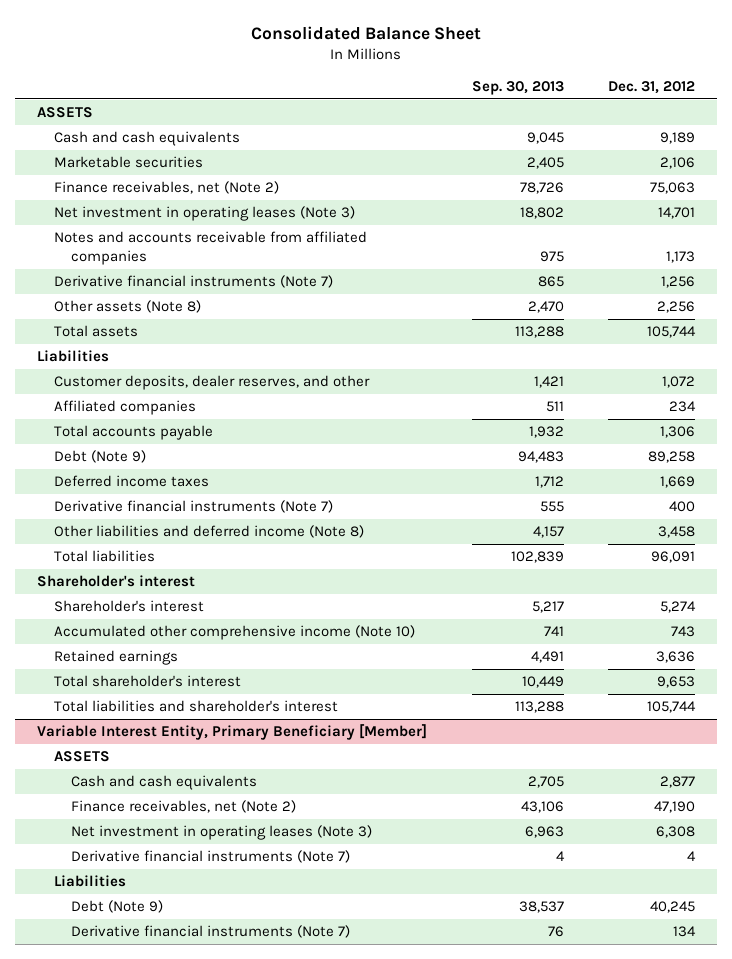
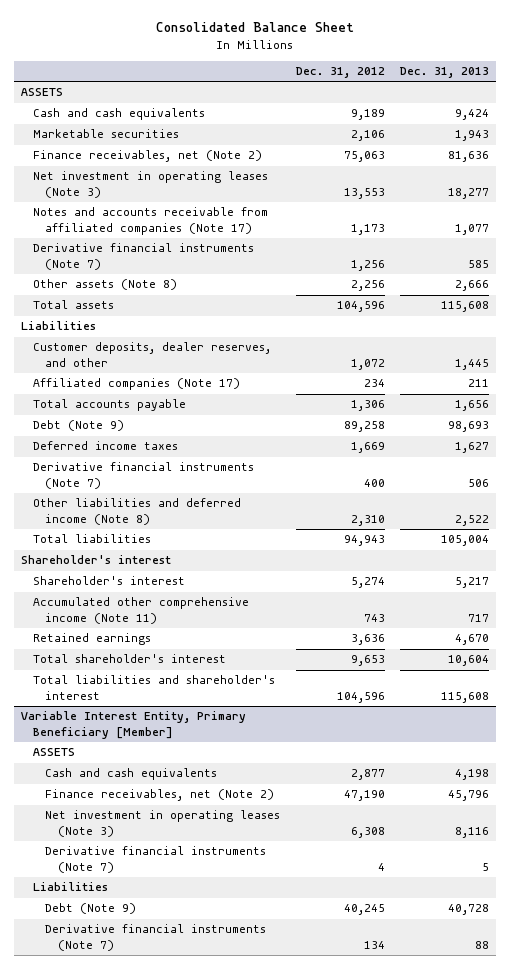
[471,81,564,96] Sep. 30, 2013 -> none
none -> [399,67,489,79] Dec. 31, 2013
[658,207,696,220] 14,701 -> [343,187,385,199] 13,553
[54,231,368,266] Notes and accounts receivable from affiliated companies -> [33,207,269,235] Notes and accounts receivable from affiliated companies (Note 17)
[647,326,697,339] 105,744 -> [336,301,385,313] 104,596
[54,400,197,416] Affiliated companies -> [33,378,241,391] Affiliated companies (Note 17)
[658,526,696,539] 3,458 -> [350,514,385,526] 2,310
[651,551,696,564] 96,091 -> [343,535,385,547] 94,943
[54,625,416,641] Accumulated other comprehensive income (Note 10) -> [33,597,250,624] Accumulated other comprehensive income (Note 11)
[647,701,697,714] 105,744 -> [336,691,385,703] 104,596

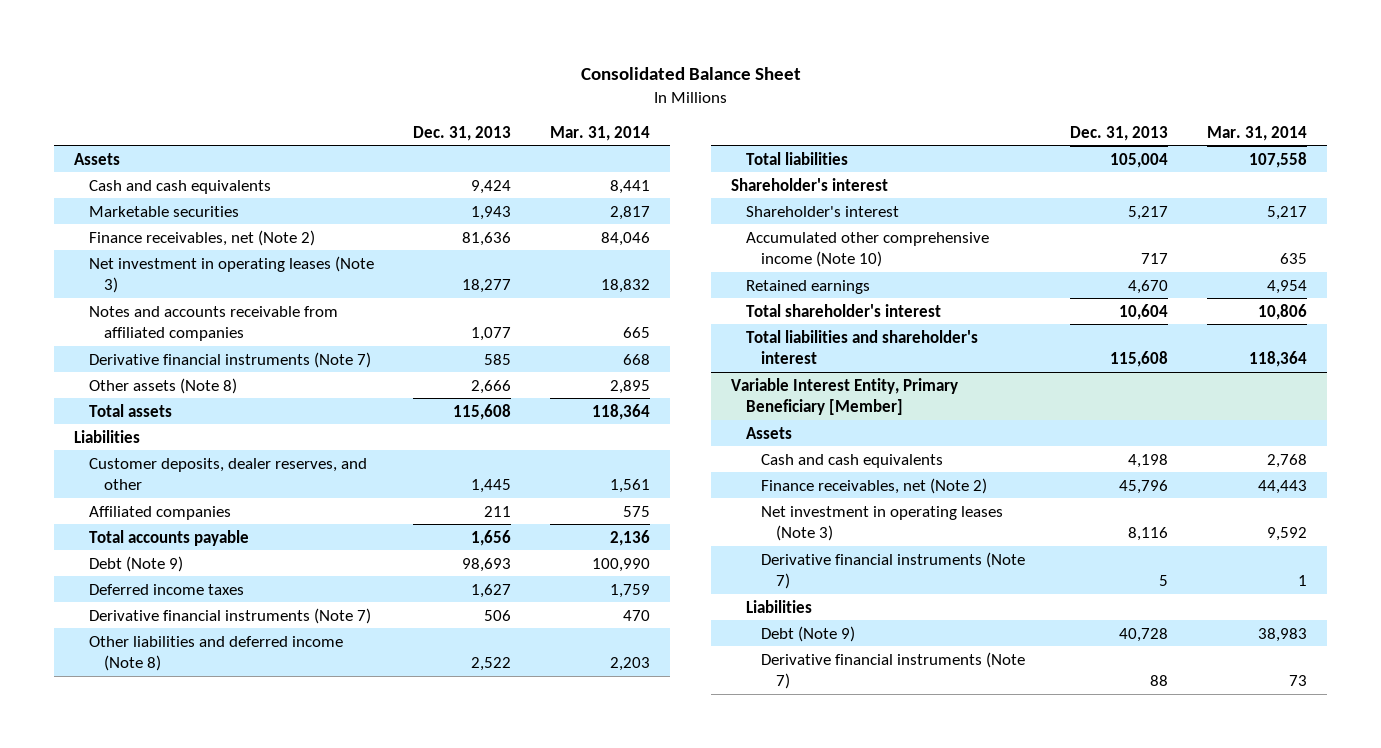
[295,67,385,79] Dec. 31, 2012 -> none
none -> [550,125,651,141] Mar. 31, 2014
[21,88,64,97] ASSETS -> [73,152,120,165] Assets
[33,207,269,235] Notes and accounts receivable from affiliated companies (Note 17) -> [89,305,339,342] Notes and accounts receivable from affiliated companies
[33,378,241,391] Affiliated companies (Note 17) -> [89,505,232,520] Affiliated companies
[33,597,250,624] Accumulated other comprehensive income (Note 11) -> [746,231,990,268] Accumulated other comprehensive income (Note 10)
[33,748,76,757] ASSETS -> [746,426,793,439] Assets

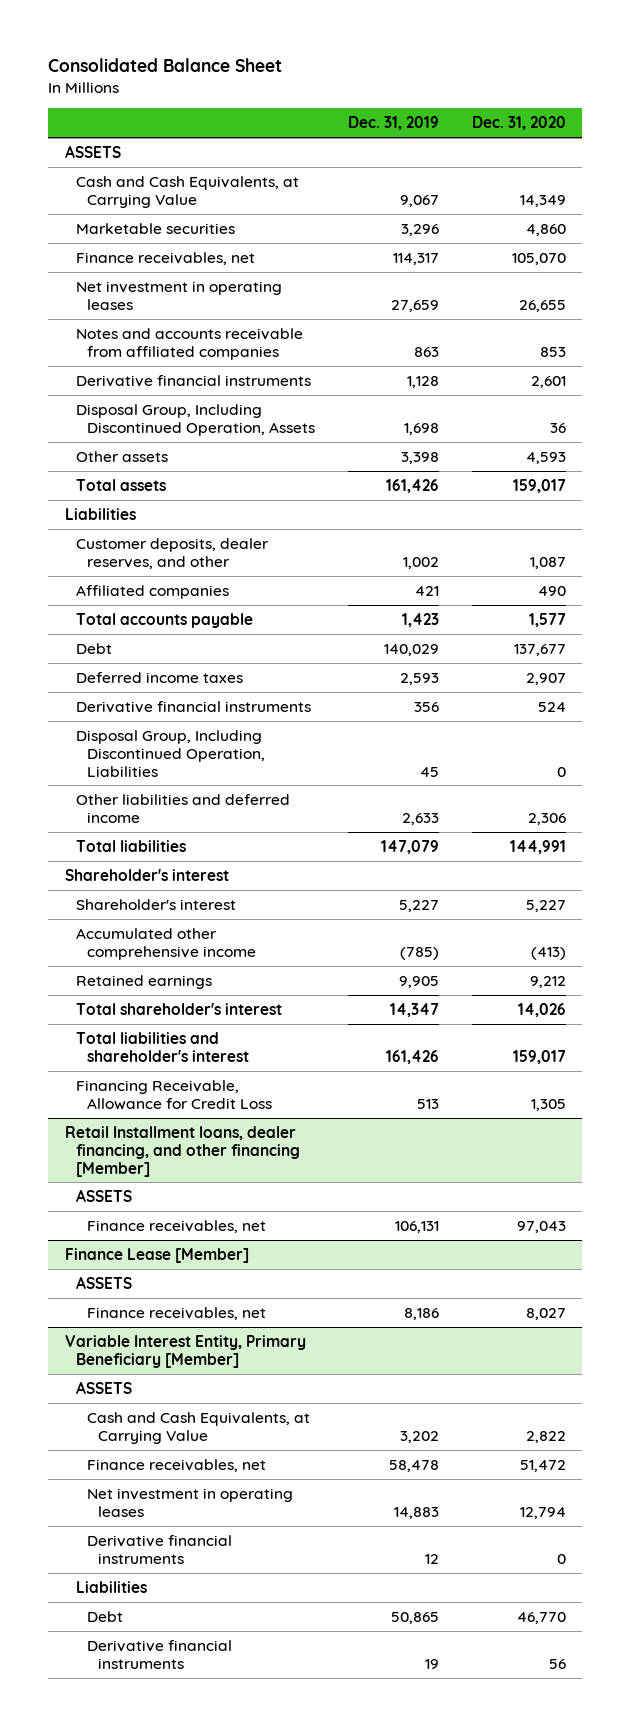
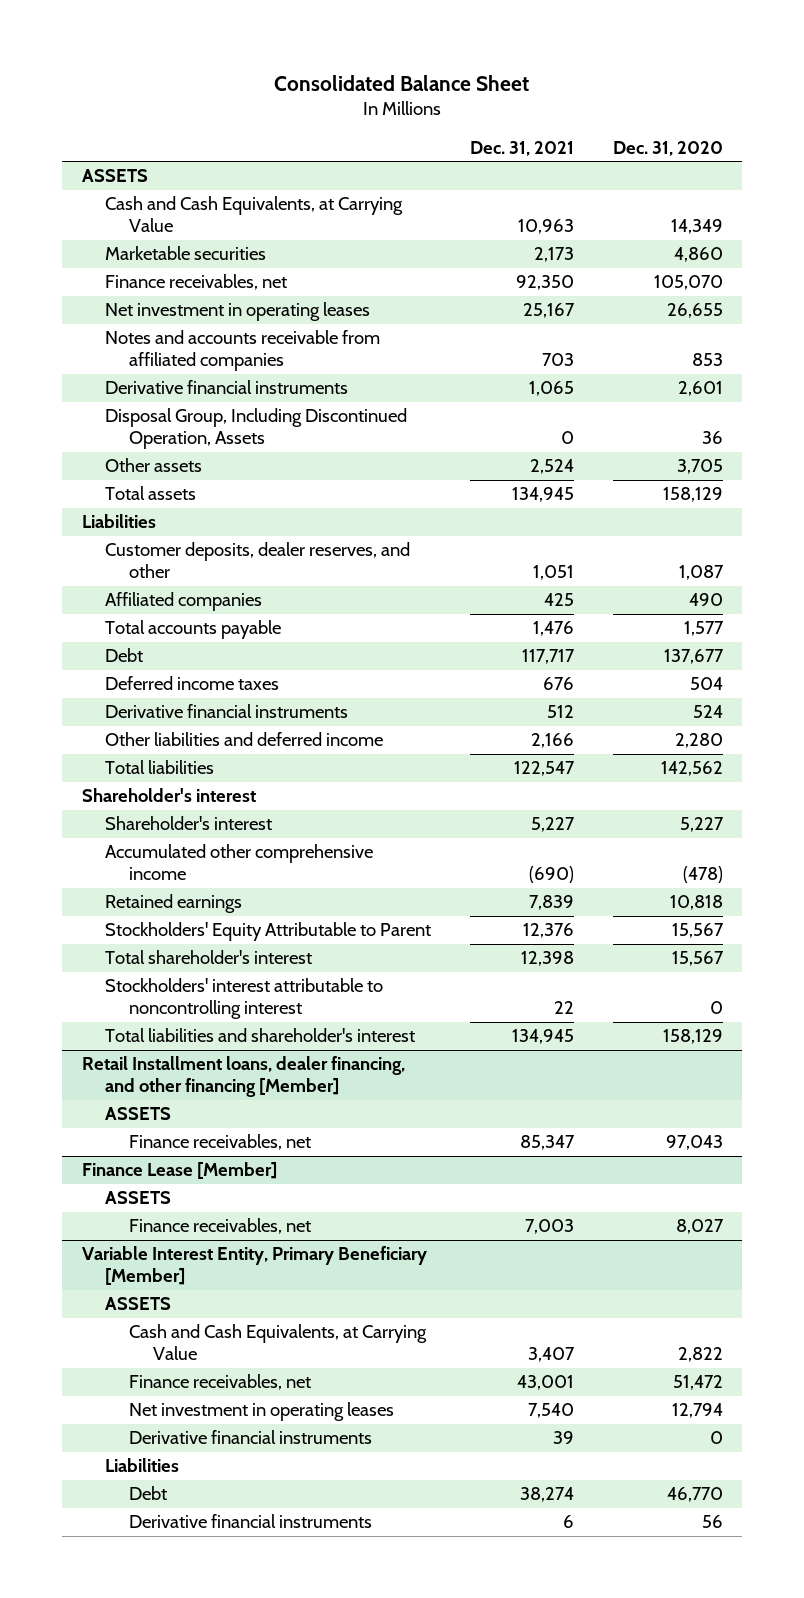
[347,116,439,131] Dec. 31, 2019 -> none
none -> [470,140,575,156] Dec. 31, 2021
[525,451,566,464] 4,593 -> [676,459,723,475] 3,705
[512,478,566,493] 159,017 -> [662,487,723,503] 158,129
[525,672,566,685] 2,907 -> [689,677,723,691] 504
[75,729,266,777] Disposal Group, Including Discontinued Operation, Liabilities -> none
[527,812,566,825] 2,306 -> [674,733,723,749] 2,280
[509,839,566,854] 144,991 -> [660,761,723,777] 142,562
[75,1079,273,1110] Financing Receivable, Allowance for Credit Loss -> none
[530,946,566,960] (413) -> [682,866,723,884] (478)
[529,975,566,988] 9,212 -> [669,895,723,911] 10,818
none -> [105,922,432,942] Stockholders' Equity Attributable to Parent
[517,1002,566,1017] 14,026 -> [671,951,724,967] 15,567
none -> [105,978,384,1020] Stockholders' interest attributable to noncontrolling interest
[512,1049,566,1064] 159,017 -> [662,1029,723,1045] 158,129

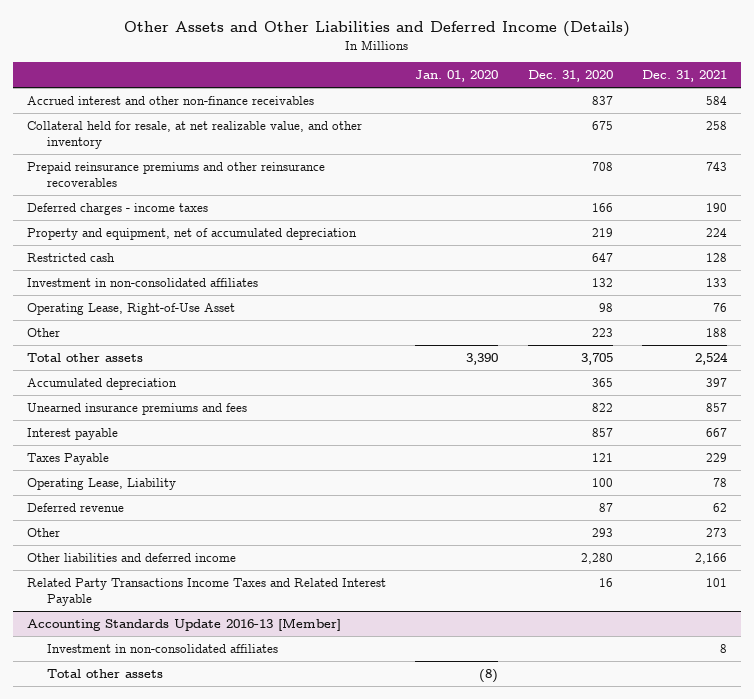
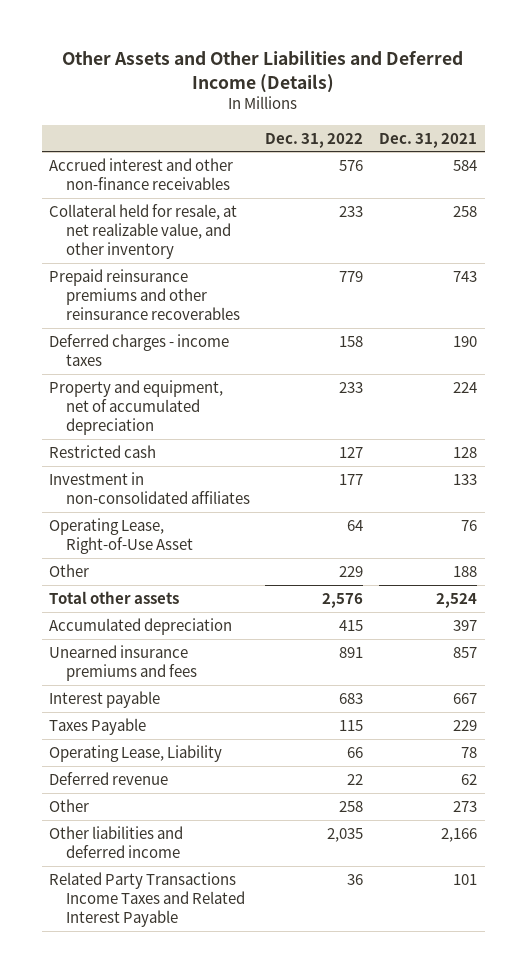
[415,70,499,83] Jan. 01, 2020 -> none
[527,70,613,83] Dec. 31, 2020 -> none
none -> [265,132,364,148] Dec. 31, 2022
[27,617,342,631] Accounting Standards Update 2016-13 [Member] -> none
[46,643,278,653] Investment in non-consolidated affiliates -> none
[46,668,163,678] Total other assets -> none

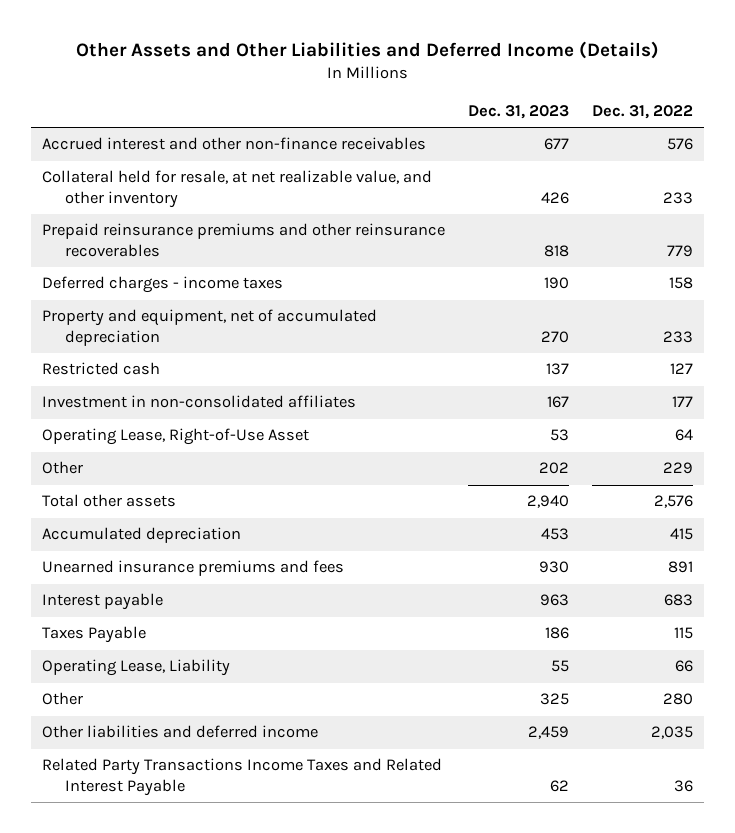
[378,132,477,148] Dec. 31, 2021 -> none
none -> [468,105,570,120] Dec. 31, 2023
[49,771,169,785] Deferred revenue -> none
[339,800,364,812] 258 -> [662,693,693,706] 280

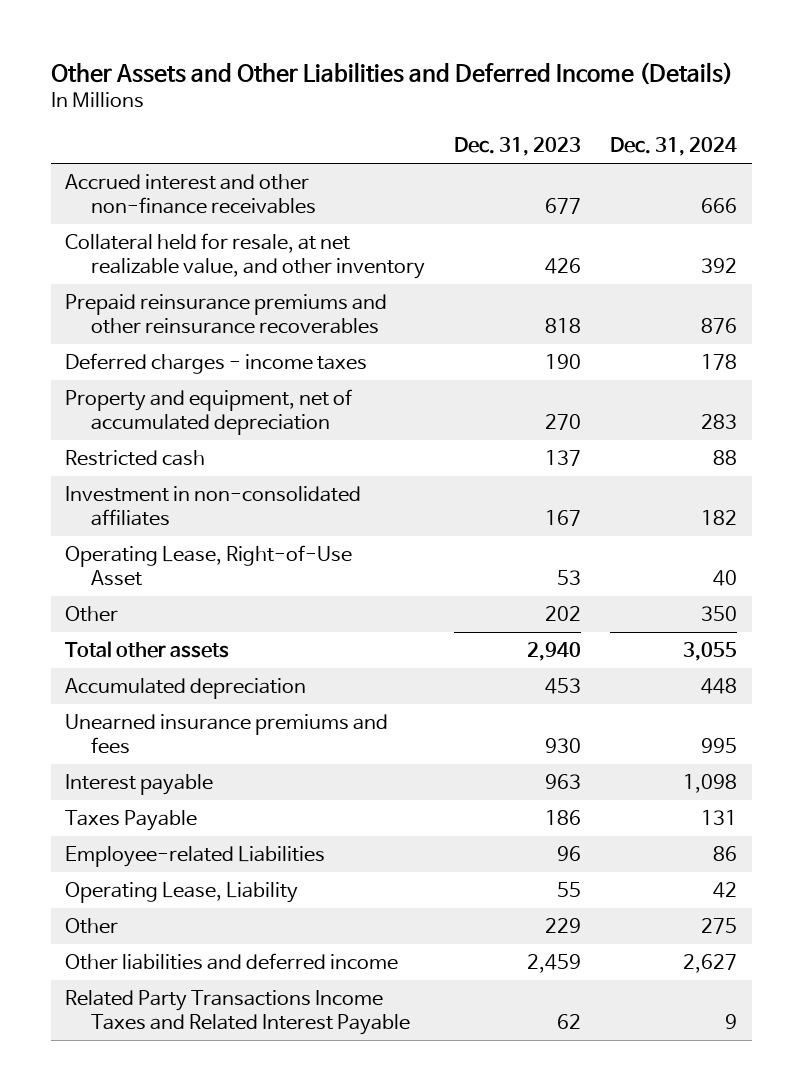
[591,105,693,120] Dec. 31, 2022 -> none
none -> [610,136,738,156] Dec. 31, 2024
none -> [65,846,326,868] Employee-related Liabilities
[540,693,570,706] 325 -> [545,918,582,934] 229

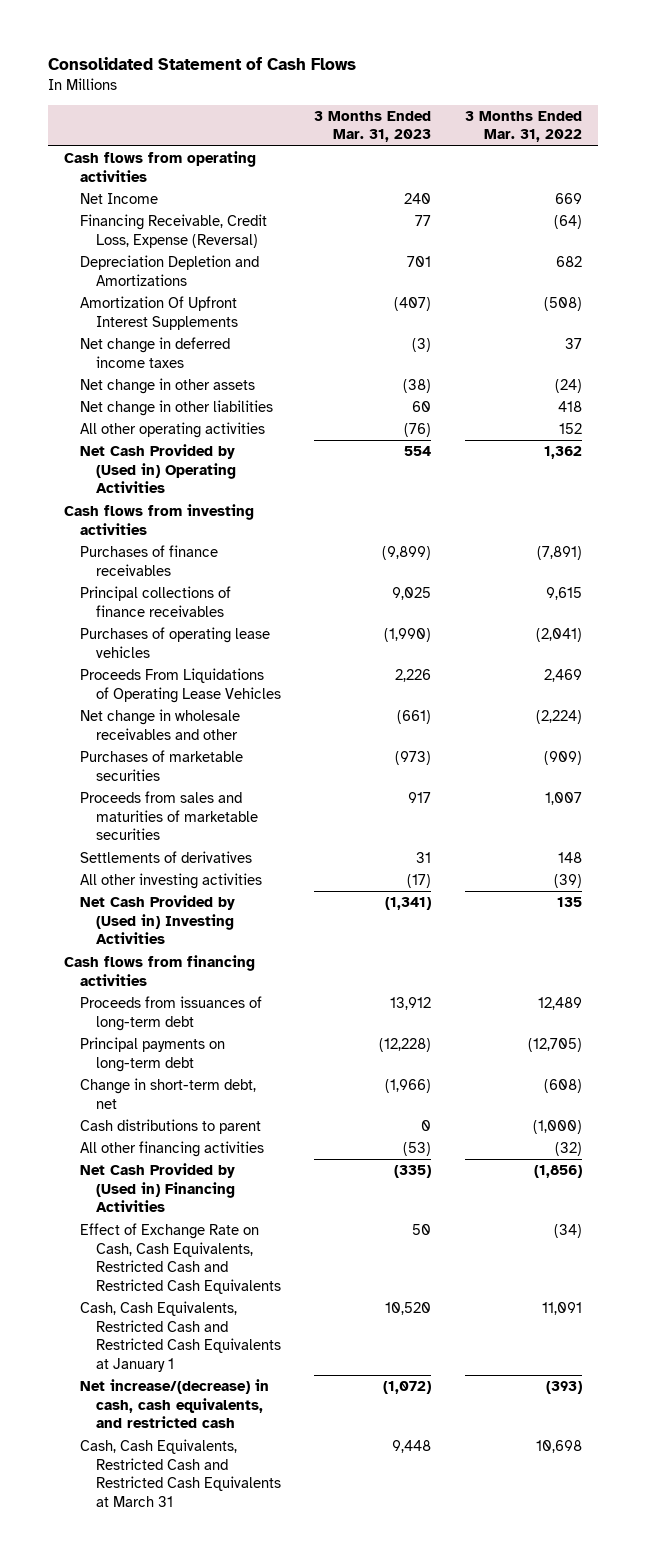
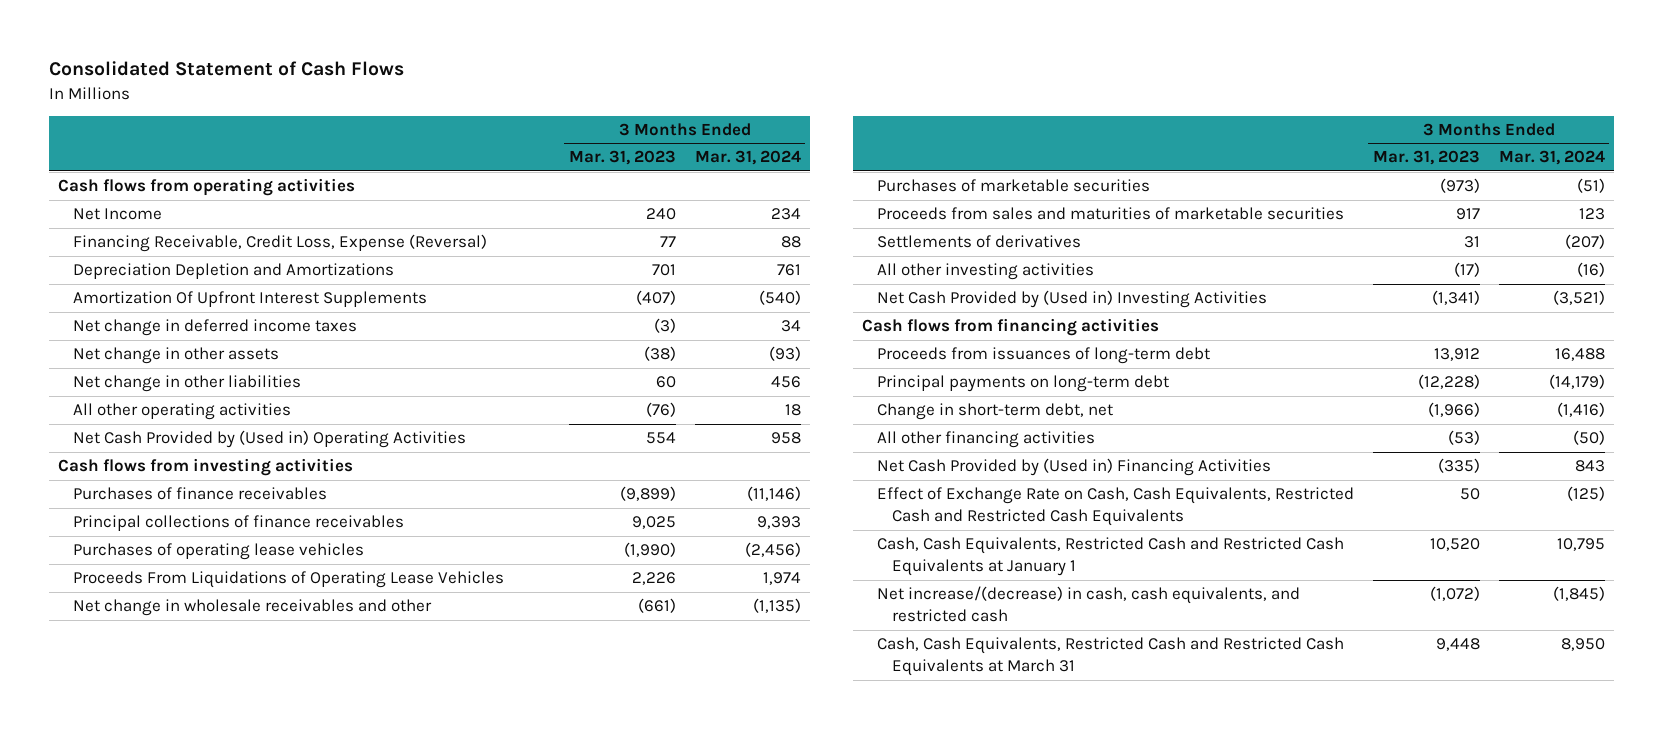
[464,110,582,143] 3 Months Ended Mar. 31, 2022 -> none
none -> [694,150,801,166] Mar. 31, 2024
[80,1119,262,1135] Cash distributions to parent -> none

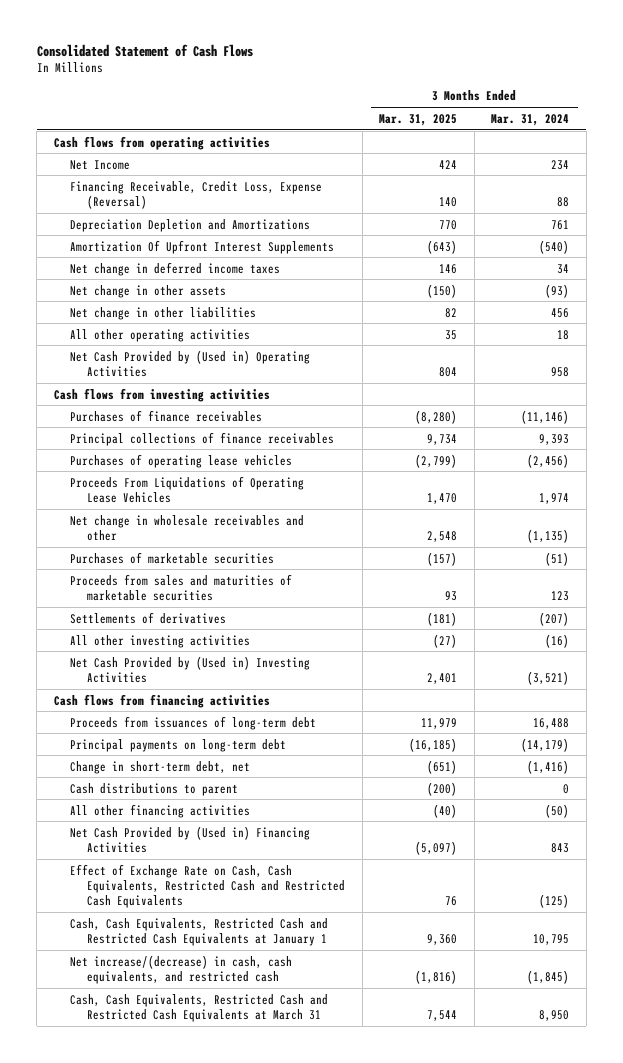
[568,150,676,166] Mar. 31, 2023 -> none
none -> [379,113,458,126] Mar. 31, 2025
none -> [70,782,239,796] Cash distributions to parent

